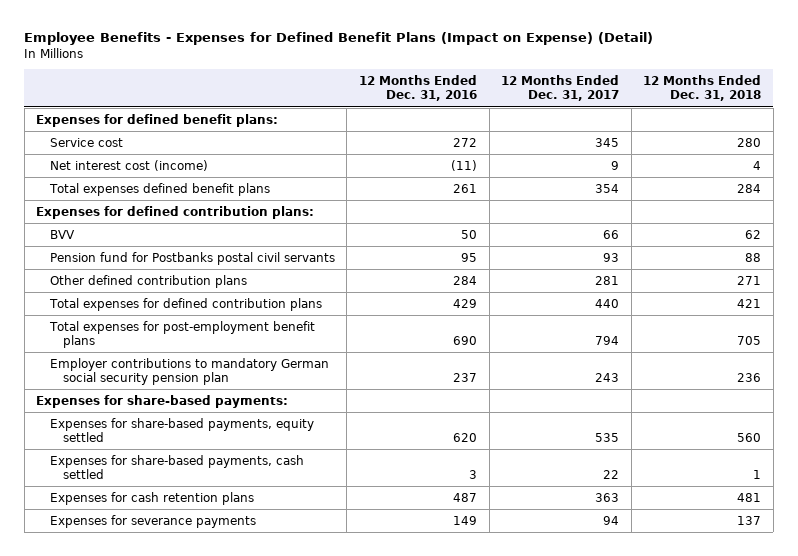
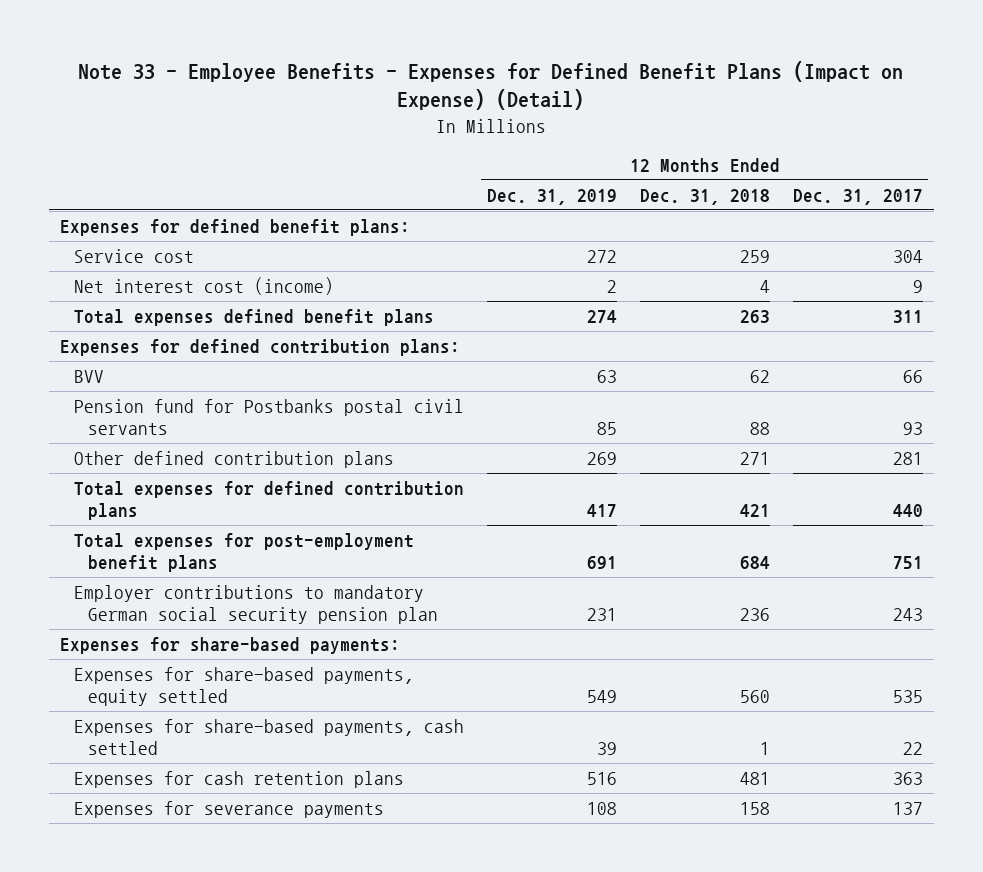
[24,32,654,46] Employee Benefits - Expenses for Defined Benefit Plans (Impact on Expense) (Detail) -> [78,60,904,111] Note 33 - Employee Benefits - Expenses for Defined Benefit Plans (Impact on Expense) (Detail)
[358,75,477,102] 12 Months Ended Dec. 31, 2016 -> none
none -> [486,188,617,205] Dec. 31, 2019
[595,137,620,147] 345 -> [892,249,923,263] 304
[737,137,762,147] 280 -> [739,249,770,263] 259
[595,183,620,193] 354 -> [892,309,923,323] 311
[737,183,762,193] 284 -> [739,309,770,323] 263
[595,335,620,345] 794 -> [892,556,923,570] 751
[737,335,762,345] 705 -> [739,556,770,570] 684
[603,515,620,525] 94 -> [892,801,923,815] 137
[737,515,762,525] 137 -> [739,801,770,815] 158

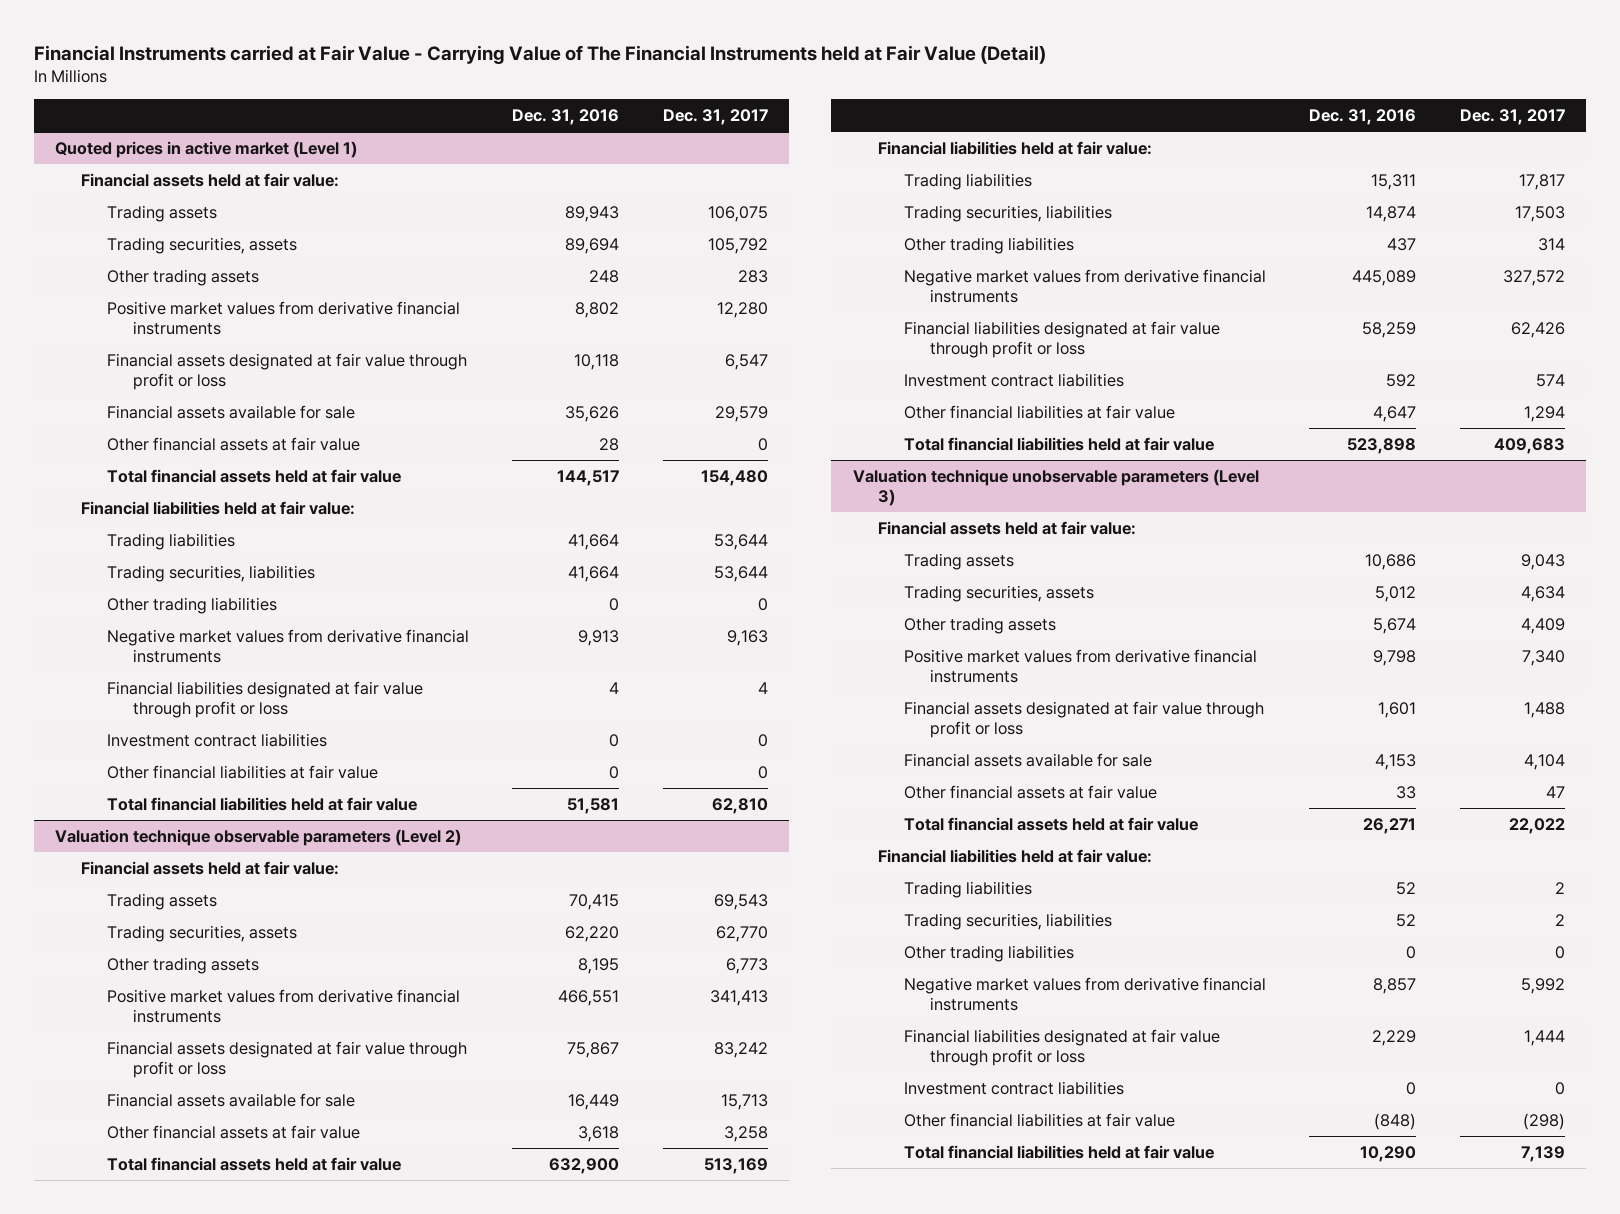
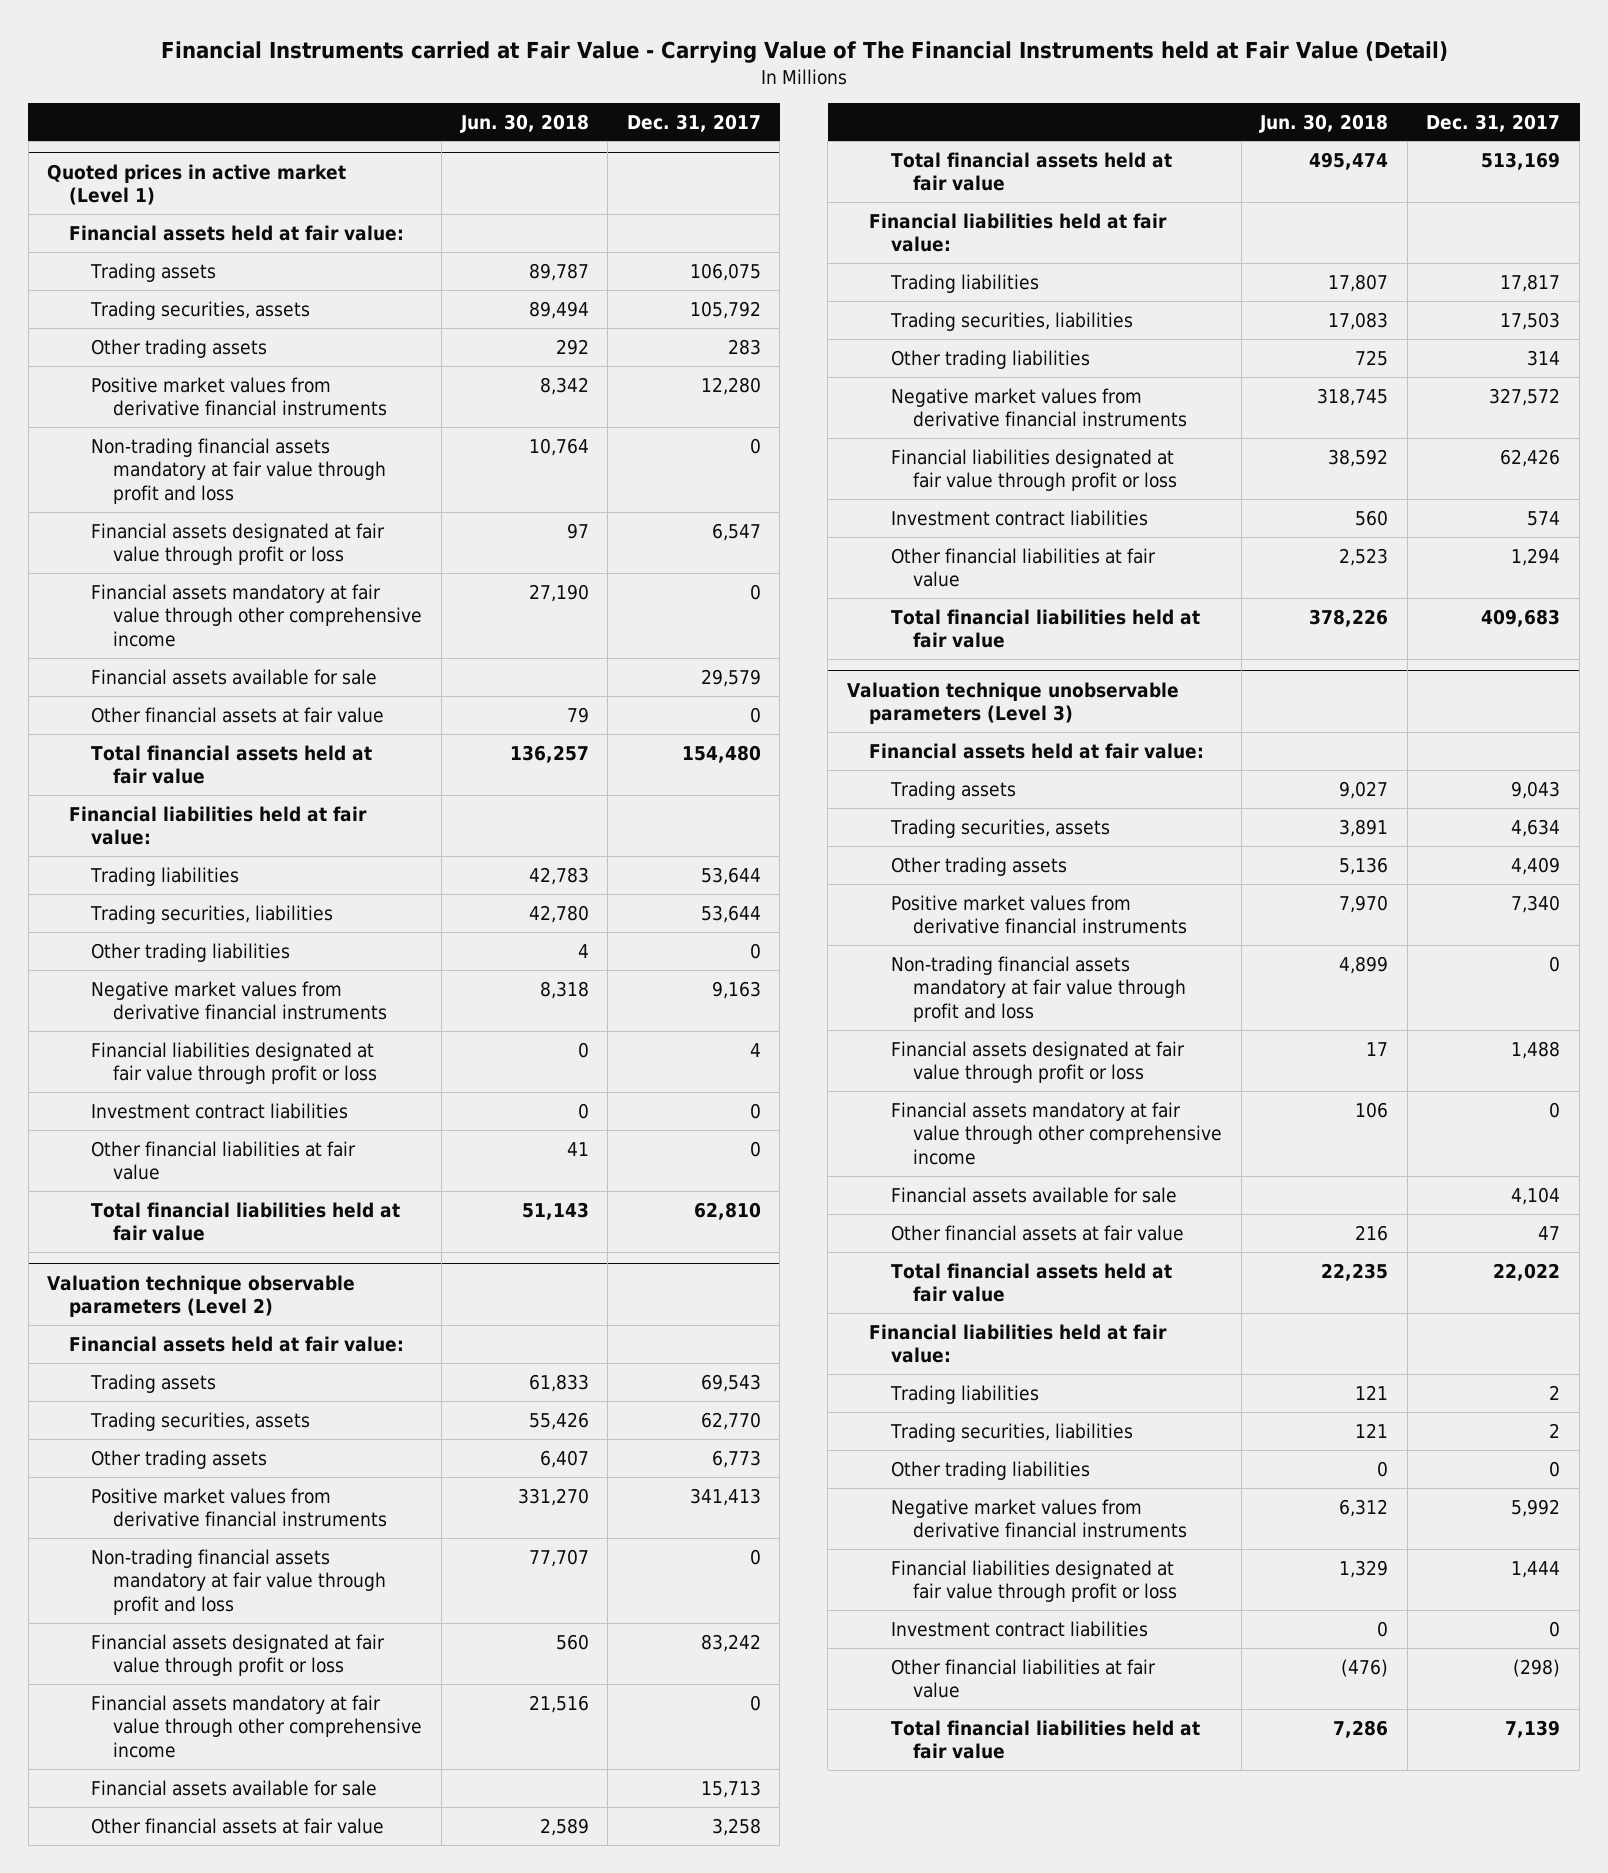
[512,108,620,125] Dec. 31, 2016 -> none
none -> [459,113,589,133] Jun. 30, 2018
none -> [91,437,387,504] Non-trading financial assets mandatory at fair value through profit and loss
none -> [91,583,423,647] Financial assets mandatory at fair value through other comprehensive income
none -> [91,1548,387,1615] Non-trading financial assets mandatory at fair value through profit and loss
none -> [91,1694,423,1758] Financial assets mandatory at fair value through other comprehensive income
none -> [890,955,1187,1022] Non-trading financial assets mandatory at fair value through profit and loss
none -> [890,1101,1223,1165] Financial assets mandatory at fair value through other comprehensive income

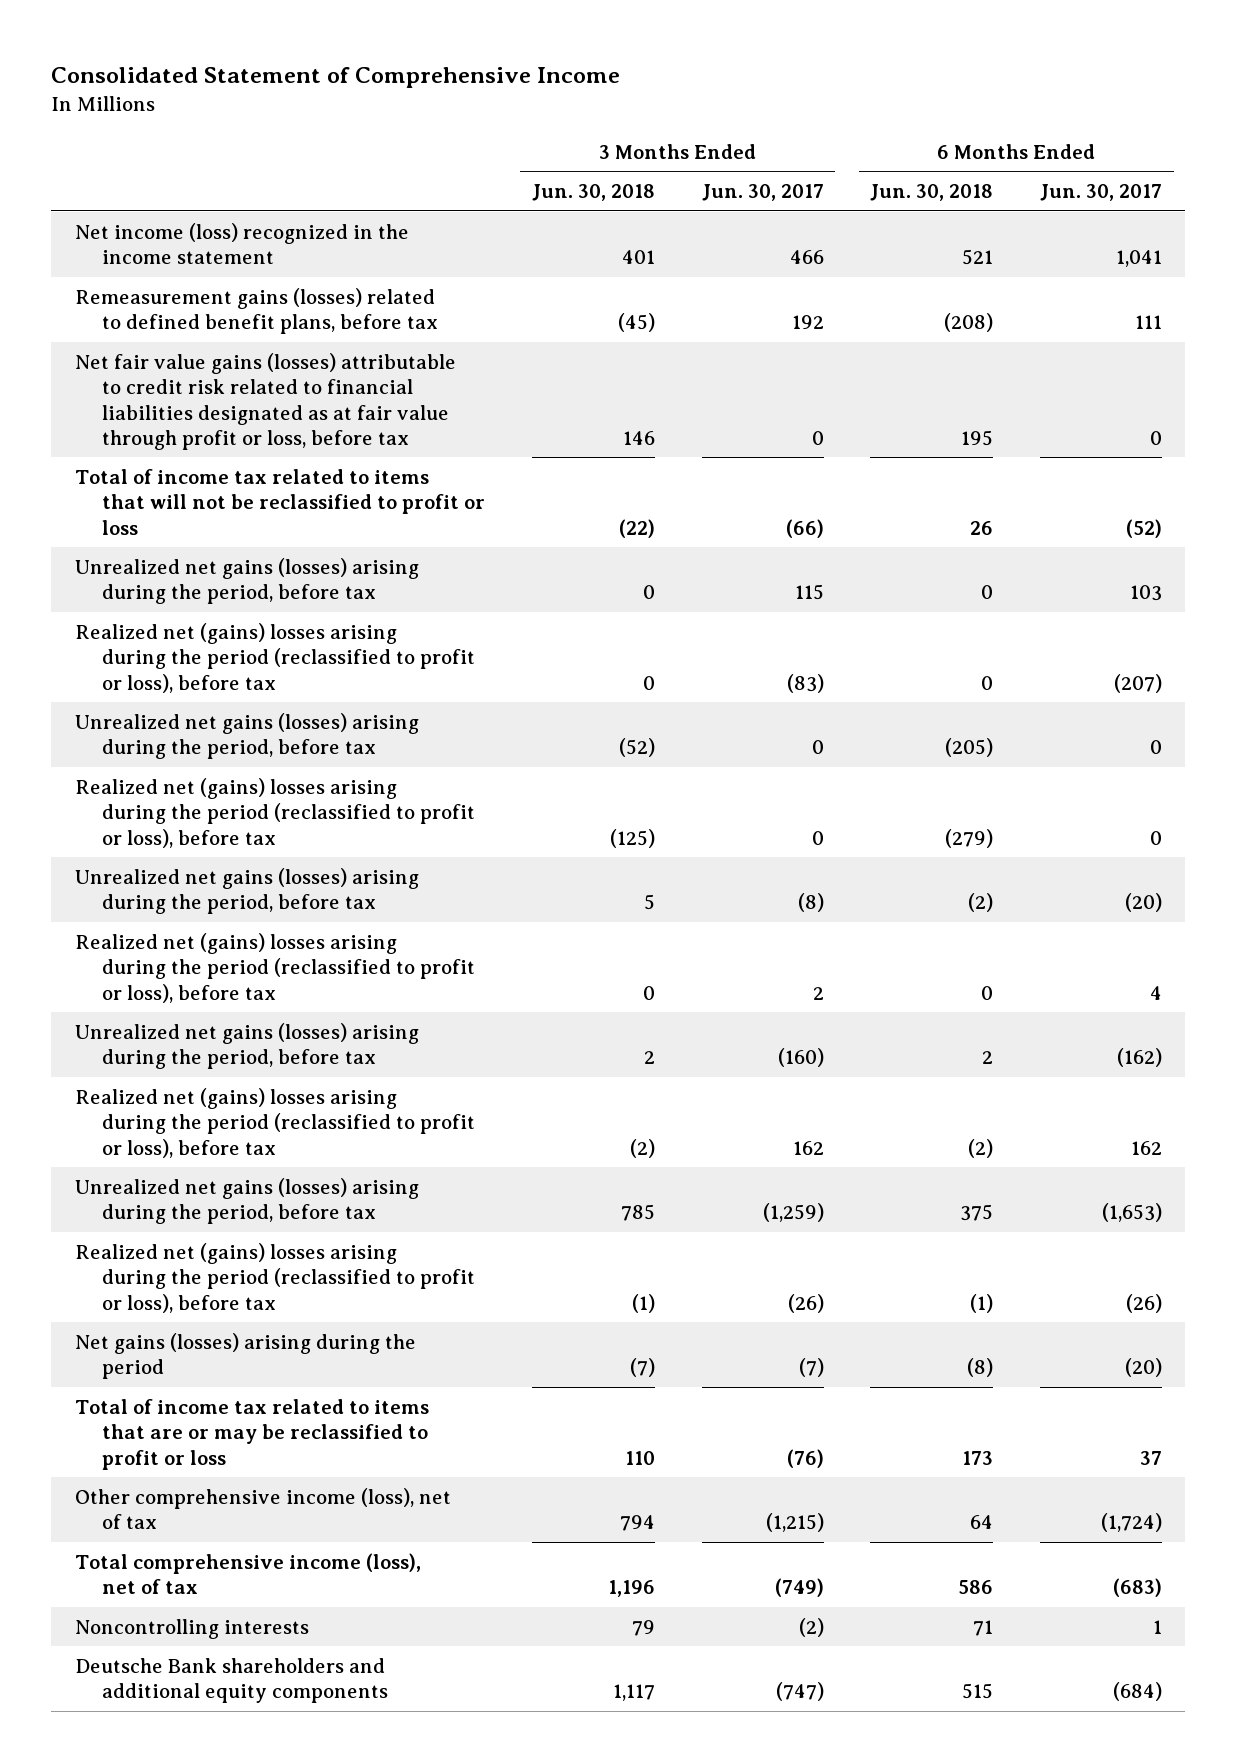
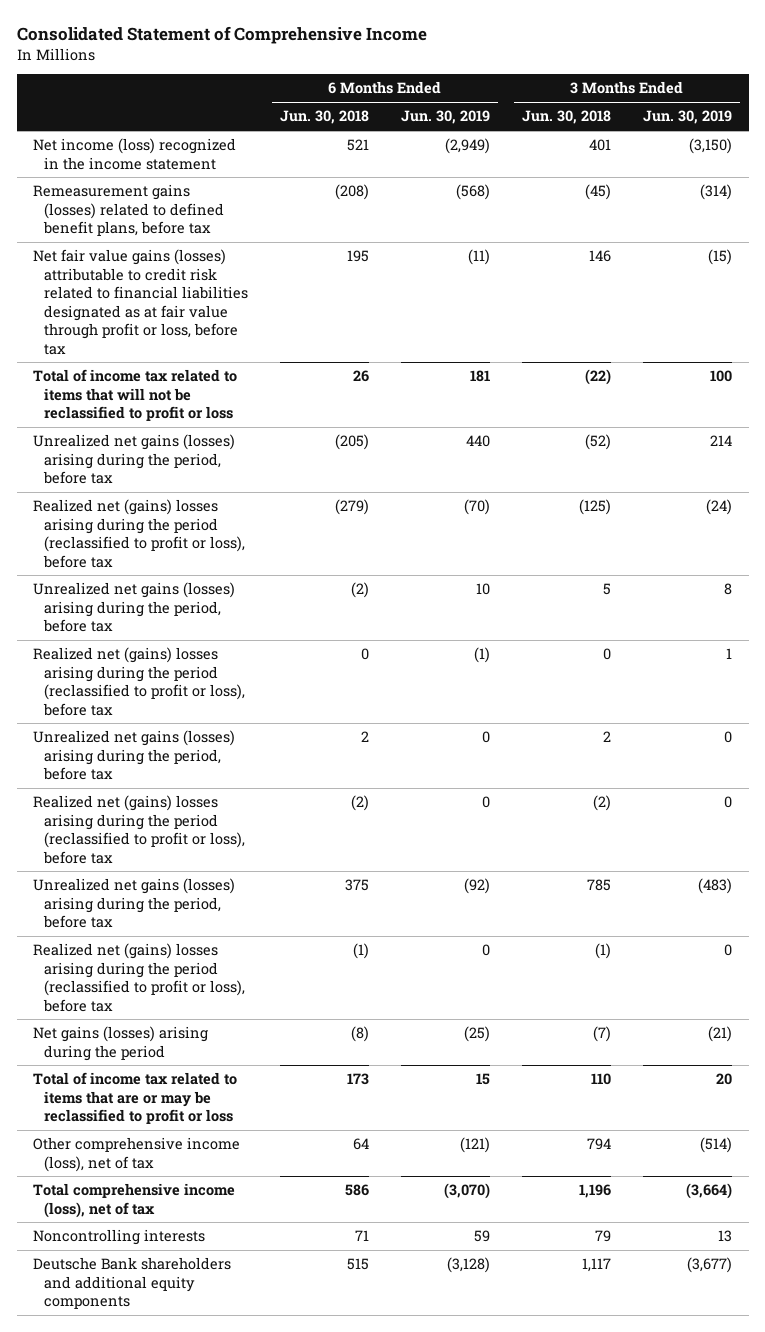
[701,183,824,201] Jun. 30, 2017 -> none
[1039,183,1162,201] Jun. 30, 2017 -> none
none -> [401,110,491,125] Jun. 30, 2019
none -> [643,110,733,125] Jun. 30, 2019
[74,557,419,605] Unrealized net gains (losses) arising during the period, before tax -> none
[74,622,476,693] Realized net (gains) losses arising during the period (reclassified to profit or loss), before tax -> none

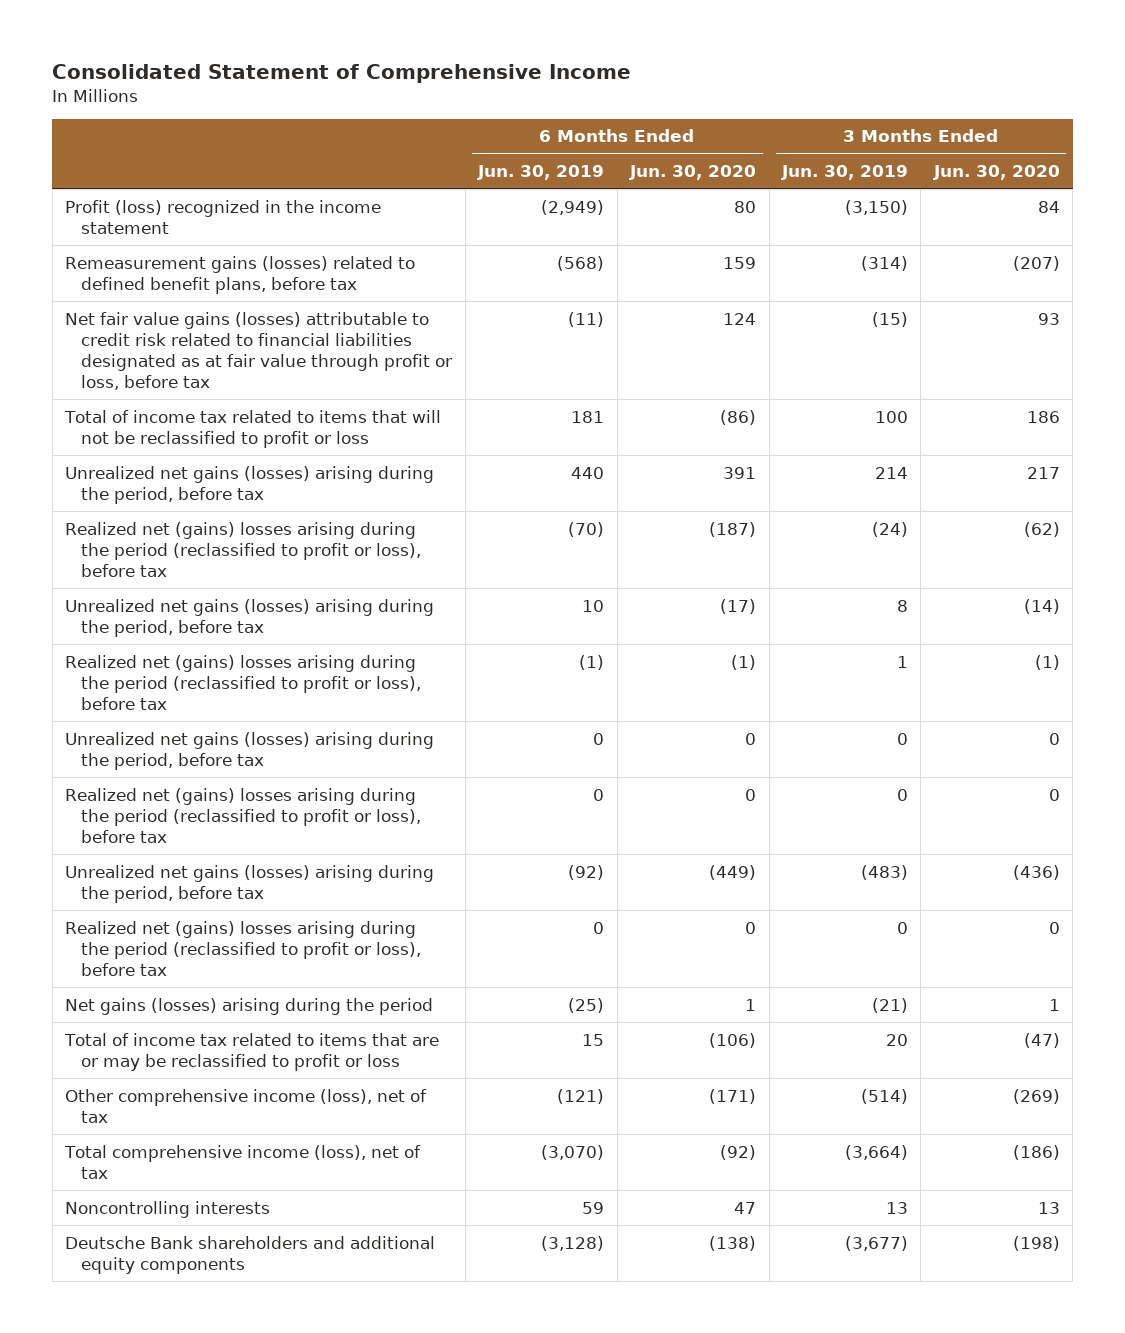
[279,110,369,125] Jun. 30, 2018 -> none
[522,110,612,125] Jun. 30, 2018 -> none
none -> [629,165,757,181] Jun. 30, 2020
none -> [932,165,1060,181] Jun. 30, 2020
[32,138,236,170] Net income (loss) recognized in the income statement -> [65,199,382,234] Profit (loss) recognized in the income statement

